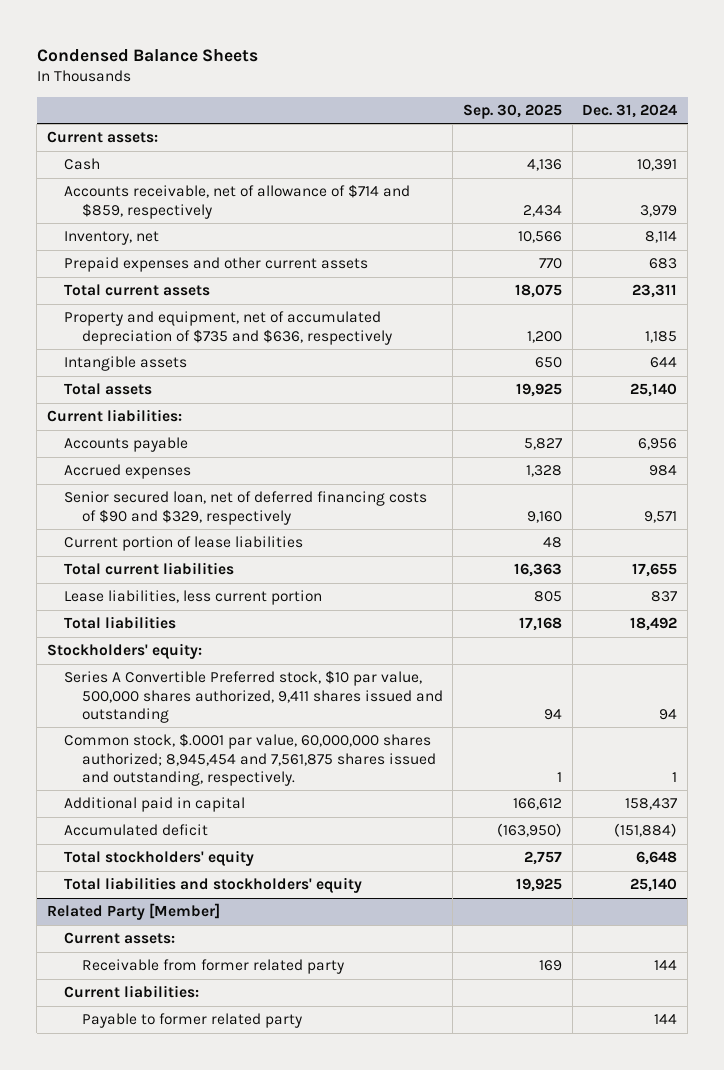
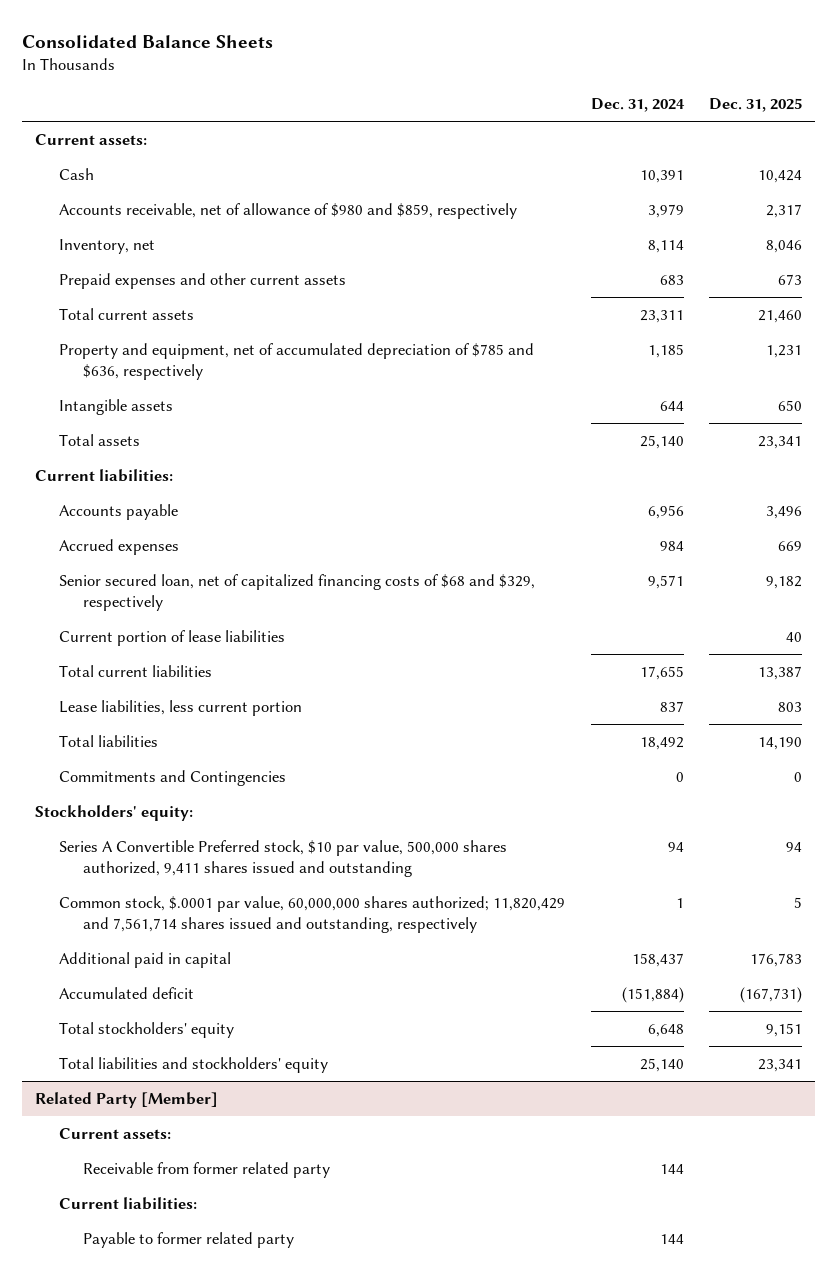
[36,48,258,62] Condensed Balance Sheets -> [21,34,273,48] Consolidated Balance Sheets
[463,103,563,119] Sep. 30, 2025 -> none
none -> [709,98,803,113] Dec. 31, 2025
[64,184,411,219] Accounts receivable, net of allowance of $714 and $859, respectively -> [58,202,517,219] Accounts receivable, net of allowance of $980 and $859, respectively
[64,311,392,345] Property and equipment, net of accumulated depreciation of $735 and $636, respectively -> [58,342,534,381] Property and equipment, net of accumulated depreciation of $785 and $636, respectively
[64,491,428,525] Senior secured loan, net of deferred financing costs of $90 and $329, respectively -> [58,573,535,612] Senior secured loan, net of capitalized financing costs of $68 and $329, respectively
none -> [58,769,286,786] Commitments and Contingencies
[64,733,436,786] Common stock, $.0001 par value, 60,000,000 shares authorized; 8,945,454 and 7,561,875 shares issued and outstanding, respectively. -> [58,895,565,934] Common stock, $.0001 par value, 60,000,000 shares authorized; 11,820,429 and 7,561,714 shares issued and outstanding, respectively

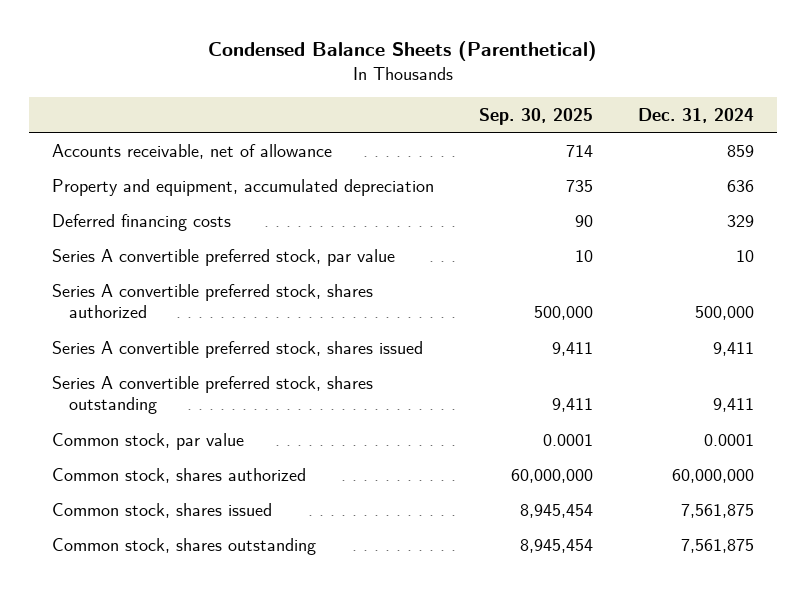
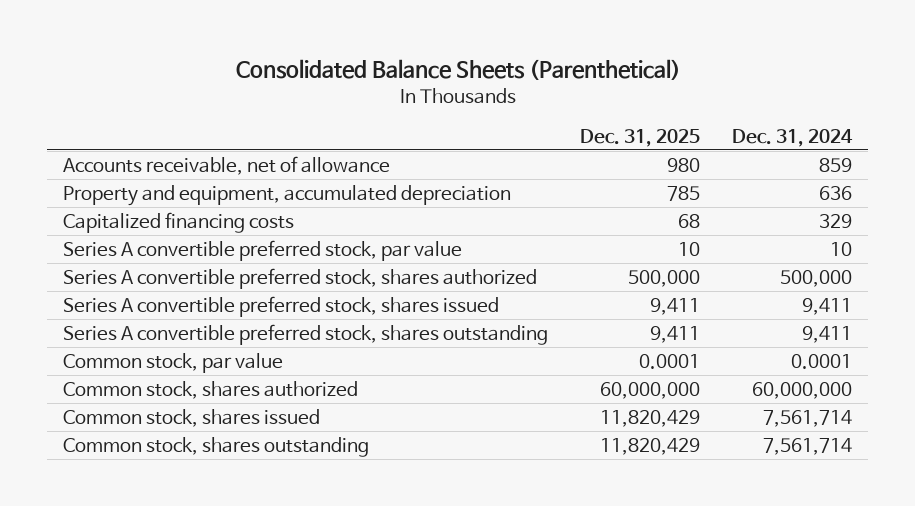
[207,41,597,62] Condensed Balance Sheets (Parenthetical) -> [235,59,681,81] Consolidated Balance Sheets (Parenthetical)
[478,108,593,126] Sep. 30, 2025 -> none
none -> [580,128,701,147] Dec. 31, 2025
[51,213,231,231] Deferred financing costs -> [63,211,295,233] Capitalized financing costs
[681,503,755,518] 7,561,875 -> [763,409,853,427] 7,561,714
[681,538,755,553] 7,561,875 -> [763,437,853,455] 7,561,714

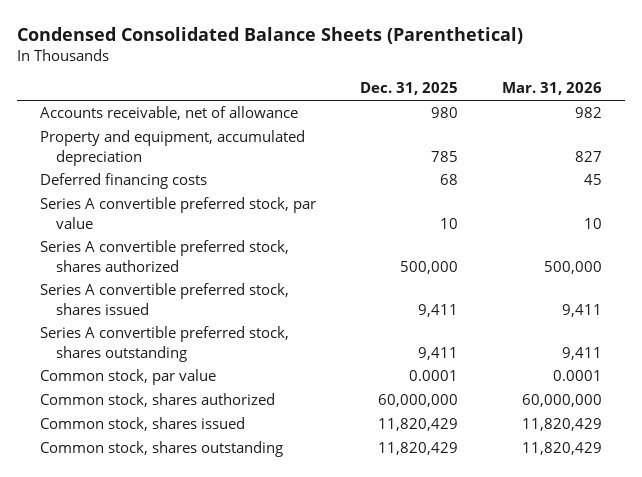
[235,59,681,81] Consolidated Balance Sheets (Parenthetical) -> [17,26,524,44] Condensed Consolidated Balance Sheets (Parenthetical)
[732,128,854,147] Dec. 31, 2024 -> none
none -> [502,82,603,96] Mar. 31, 2026
[63,211,295,233] Capitalized financing costs -> [39,173,207,190] Deferred financing costs

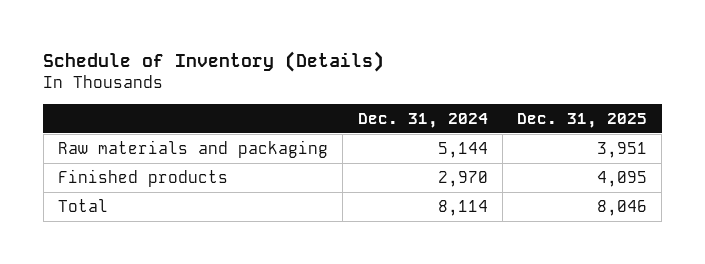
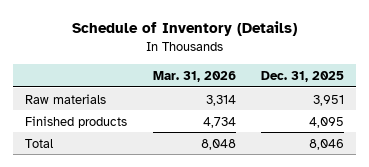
[357,112,488,128] Dec. 31, 2024 -> none
none -> [152,70,236,82] Mar. 31, 2026
[58,139,329,158] Raw materials and packaging -> [25,93,107,104] Raw materials

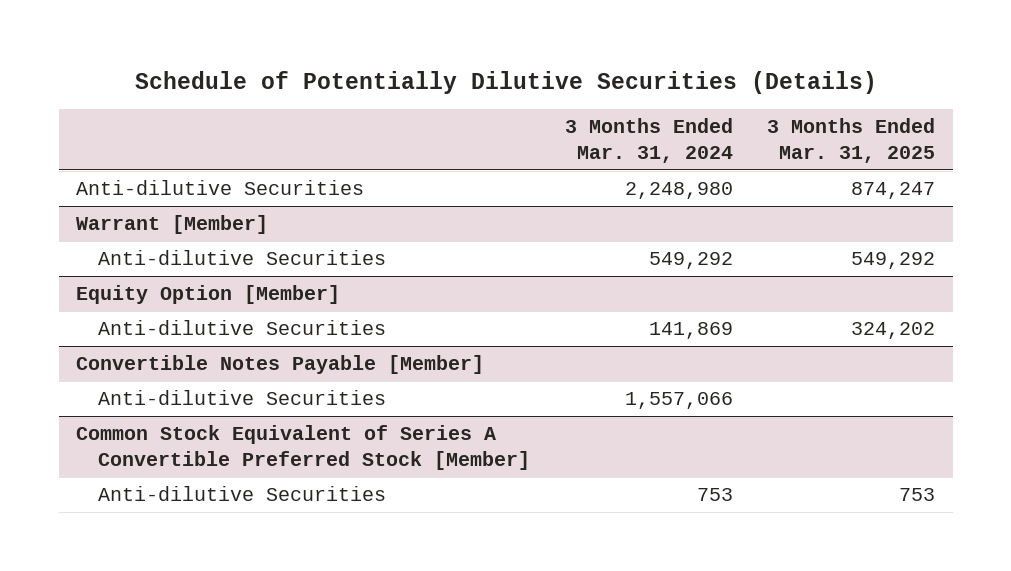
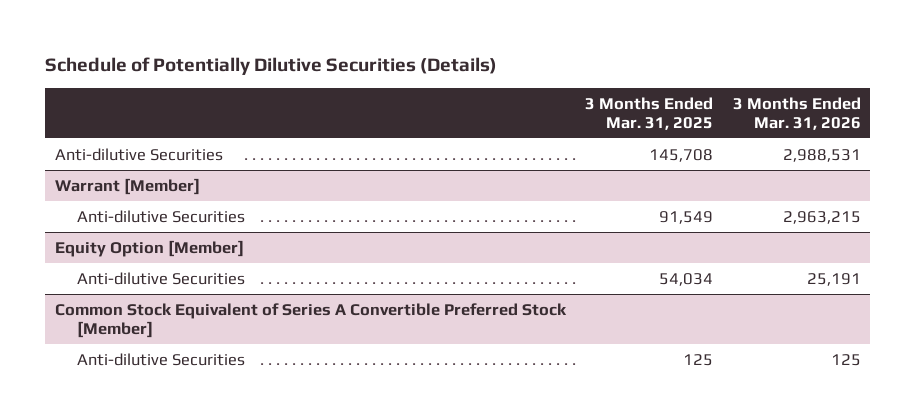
[564,118,733,163] 3 Months Ended Mar. 31, 2024 -> none
none -> [732,96,861,130] 3 Months Ended Mar. 31, 2026
[851,182,936,200] 874,247 -> [649,148,714,162] 145,708
[851,252,936,270] 549,292 -> [659,210,714,224] 91,549
[76,355,485,375] Convertible Notes Payable [Member] -> none
[97,390,386,406] Anti-dilutive Securities -> none
[851,322,936,340] 324,202 -> [659,272,714,286] 54,034
[899,488,936,502] 753 -> [683,353,714,366] 125

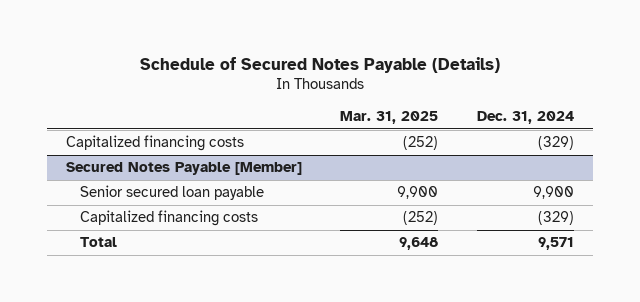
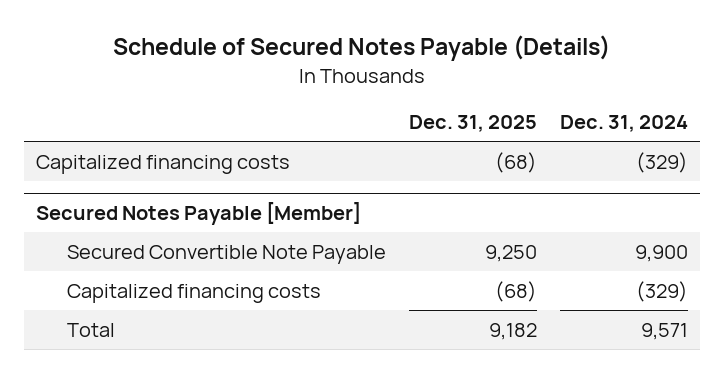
[340,111,439,125] Mar. 31, 2025 -> none
none -> [409,115,538,133] Dec. 31, 2025
[80,185,265,201] Senior secured loan payable -> none
none -> [67,244,387,264] Secured Convertible Note Payable

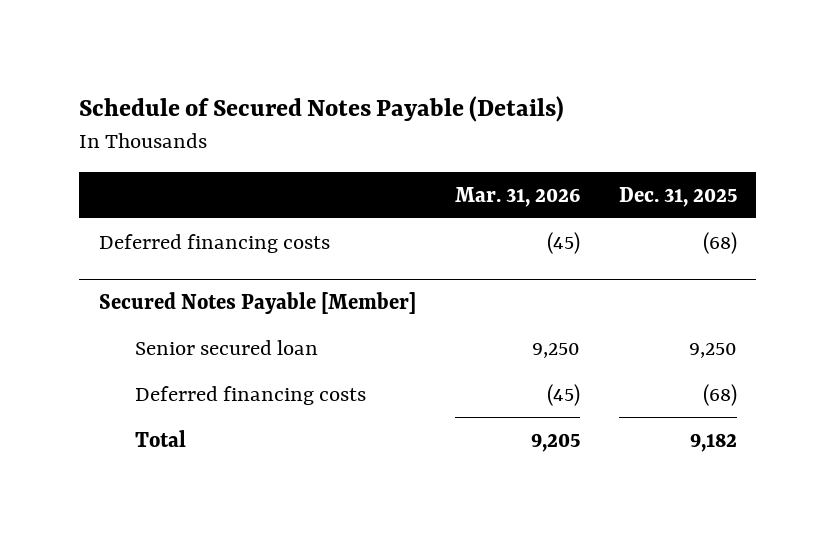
[560,115,689,133] Dec. 31, 2024 -> none
none -> [454,186,580,207] Mar. 31, 2026
[35,154,290,174] Capitalized financing costs -> [98,233,330,253] Deferred financing costs
[67,244,387,264] Secured Convertible Note Payable -> [135,339,319,355] Senior secured loan
[67,283,322,303] Capitalized financing costs -> [135,385,367,405] Deferred financing costs

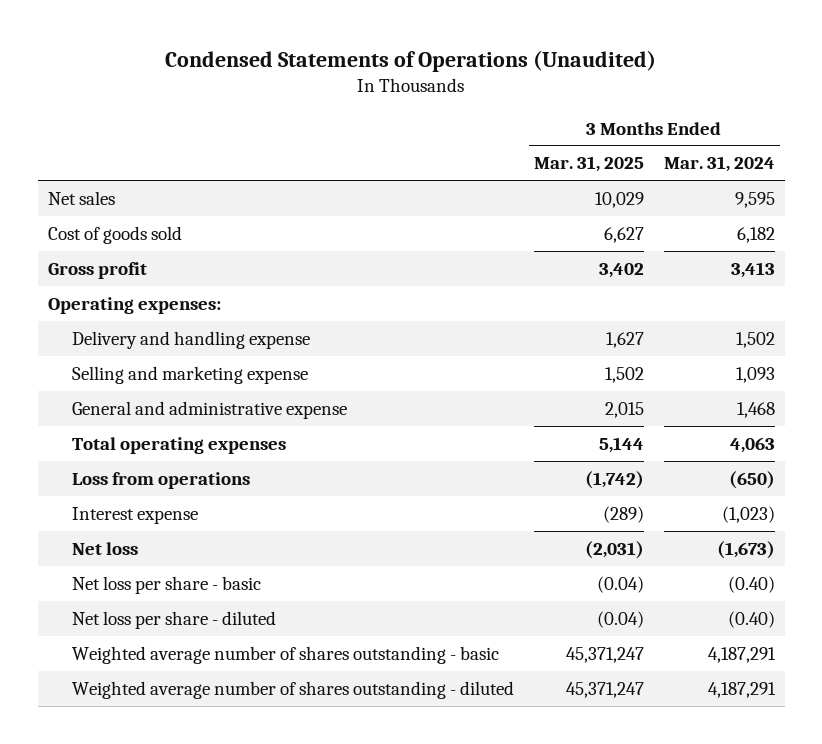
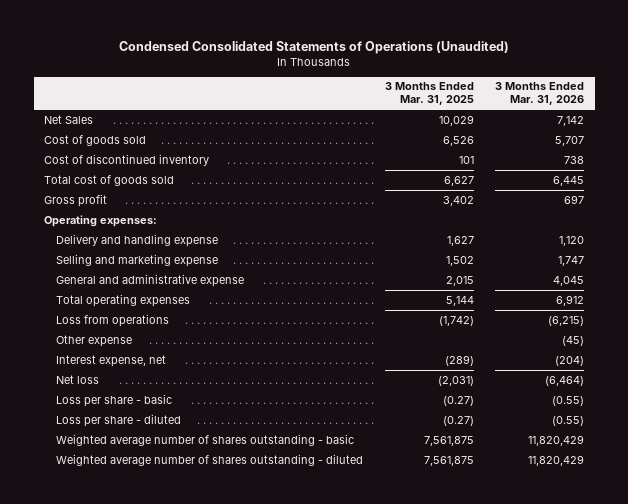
[165,50,657,73] Condensed Statements of Operations (Unaudited) -> [119,40,510,54] Condensed Consolidated Statements of Operations (Unaudited)
[663,156,775,173] Mar. 31, 2024 -> none
none -> [494,82,584,106] 3 Months Ended Mar. 31, 2026
[47,190,115,205] Net sales -> [44,114,94,124] Net Sales
[603,226,644,243] 6,627 -> [442,135,474,146] 6,526
none -> [44,153,210,166] Cost of discontinued inventory
none -> [44,174,175,186] Total cost of goods sold
none -> [56,334,133,347] Other expense
[71,506,198,524] Interest expense -> [56,354,167,367] Interest expense, net
[71,575,261,594] Net loss per share - basic -> [56,393,173,407] Loss per share - basic
[596,575,644,593] (0.04) -> [442,395,474,406] (0.27)
[71,610,276,629] Net loss per share - diluted -> [56,413,182,427] Loss per share - diluted
[596,610,644,628] (0.04) -> [442,415,474,426] (0.27)
[565,646,644,663] 45,371,247 -> [423,435,474,446] 7,561,875
[565,681,644,698] 45,371,247 -> [423,455,474,466] 7,561,875

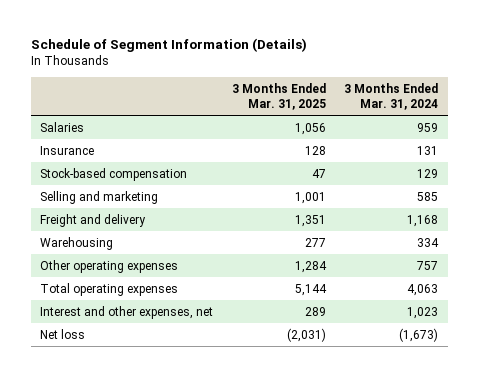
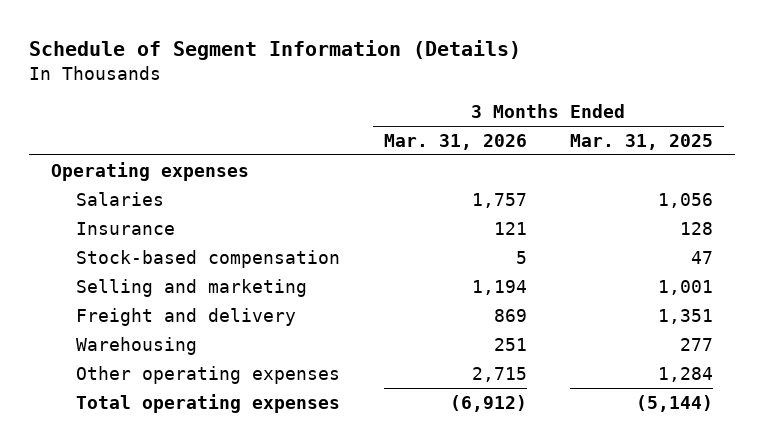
[344,82,439,110] 3 Months Ended Mar. 31, 2024 -> none
none -> [383,133,527,150] Mar. 31, 2026
none -> [50,161,249,181] Operating expenses
[40,305,214,319] Interest and other expenses, net -> none
[40,328,86,339] Net loss -> none
[294,283,327,296] 5,144 -> [636,394,714,412] (5,144)

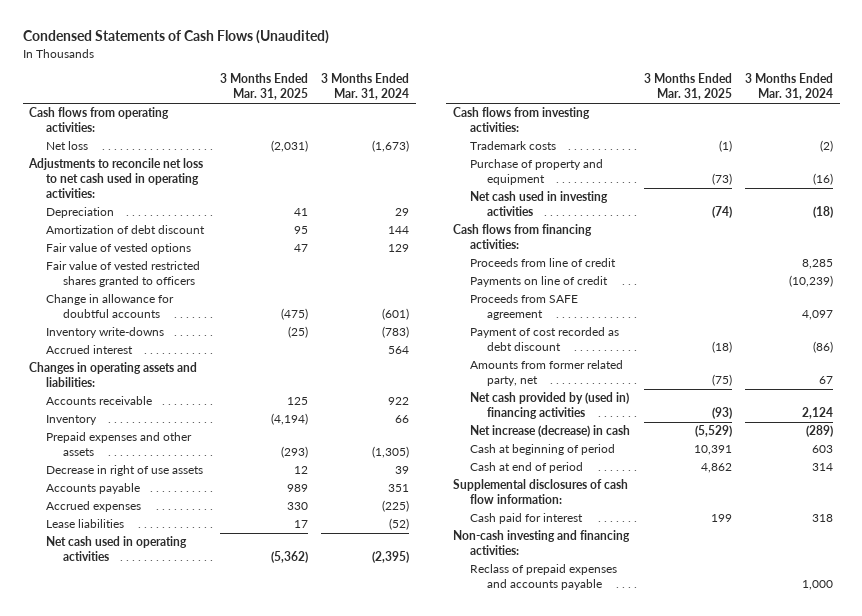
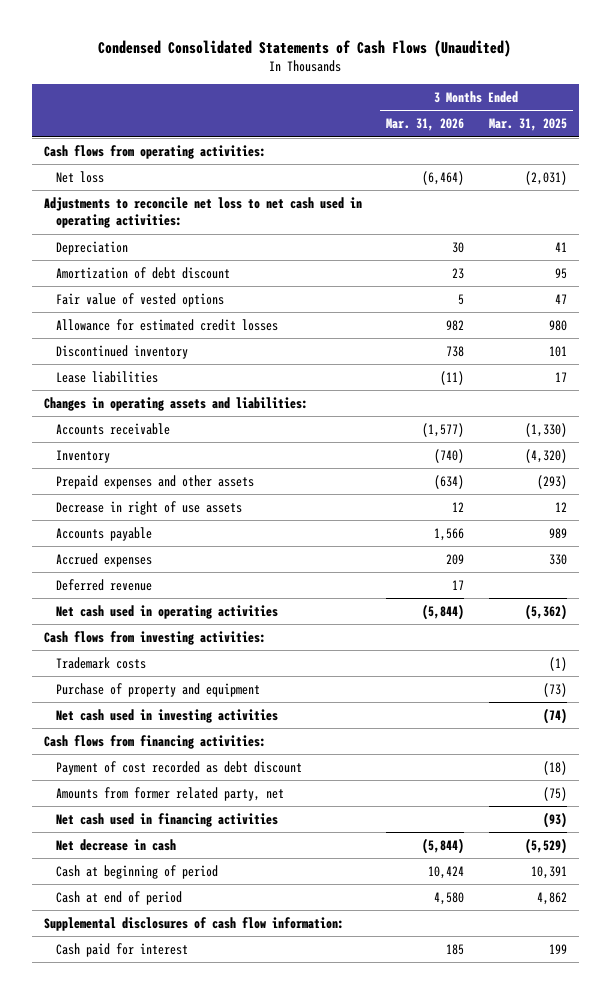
[22,30,329,45] Condensed Statements of Cash Flows (Unaudited) -> [98,39,512,57] Condensed Consolidated Statements of Cash Flows (Unaudited)
[321,73,410,101] 3 Months Ended Mar. 31, 2024 -> none
none -> [386,118,465,132] Mar. 31, 2026
[46,261,201,288] Fair value of vested restricted shares granted to officers -> none
[46,327,165,339] Inventory write-downs -> none
[46,345,134,355] Accrued interest -> none
[46,294,175,319] Change in allowance for doubtful accounts -> [55,318,278,331] Allowance for estimated credit losses
[280,308,308,321] (475) -> [548,319,567,331] 980
none -> [55,344,188,359] Discontinued inventory
[46,519,125,529] Lease liabilities -> [55,370,158,383] Lease liabilities
[286,397,308,406] 125 -> [524,422,567,437] (1,330)
[270,413,308,426] (4,194) -> [524,448,567,463] (4,320)
none -> [55,578,152,591] Deferred revenue
[470,258,617,268] Proceeds from line of credit -> none
[470,276,609,288] Payments on line of credit -> none
[470,294,579,321] Proceeds from SAFE agreement -> none
[470,392,630,420] Net cash provided by (used in) financing activities -> [55,812,278,827] Net cash used in financing activities
[470,425,631,438] Net increase (decrease) in cash -> [55,838,176,851] Net decrease in cash
[453,530,631,556] Non-cash investing and financing activities: -> none
[470,564,618,591] Reclass of prepaid expenses and accounts payable -> none

